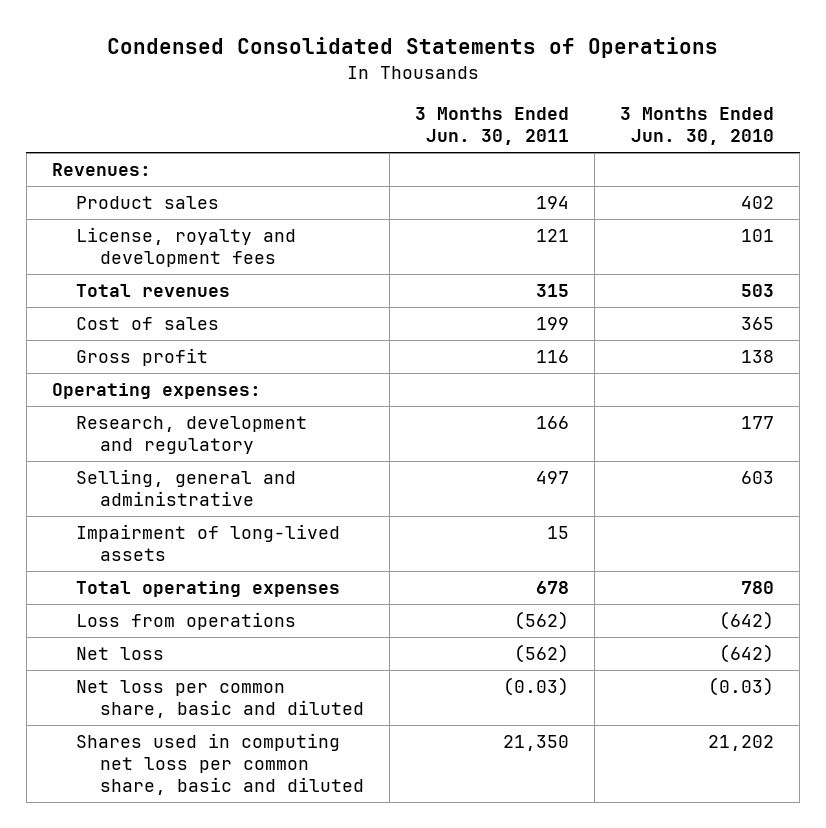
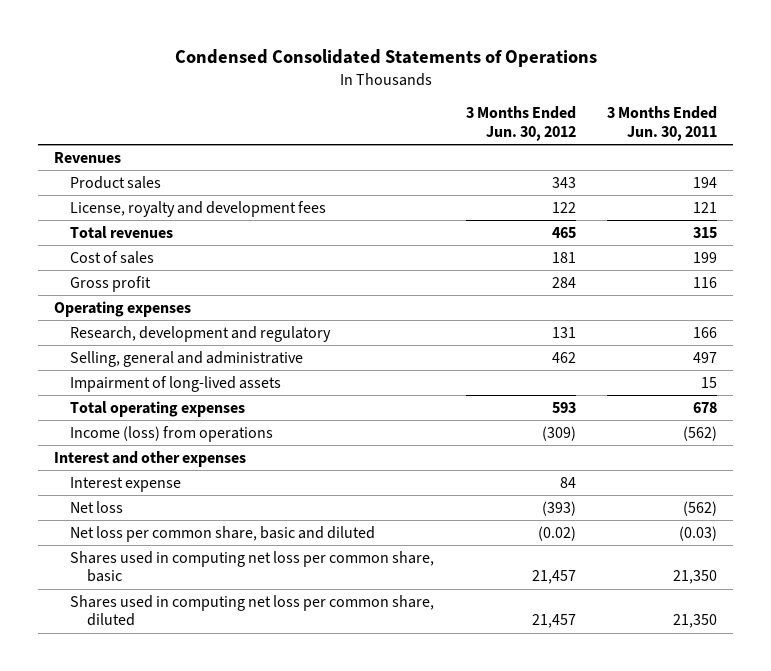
[620,107,775,146] 3 Months Ended Jun. 30, 2010 -> none
none -> [465,106,576,141] 3 Months Ended Jun. 30, 2012
[51,163,151,177] Revenues: -> [53,151,121,163] Revenues
[51,383,261,400] Operating expenses: -> [53,300,191,317] Operating expenses
[75,612,296,631] Loss from operations -> [70,425,274,442] Income (loss) from operations
none -> [53,450,246,467] Interest and other expenses
none -> [70,476,182,492] Interest expense
[75,733,364,796] Shares used in computing net loss per common share, basic and diluted -> [70,550,435,583] Shares used in computing net loss per common share, basic
none -> [70,594,435,627] Shares used in computing net loss per common share, diluted

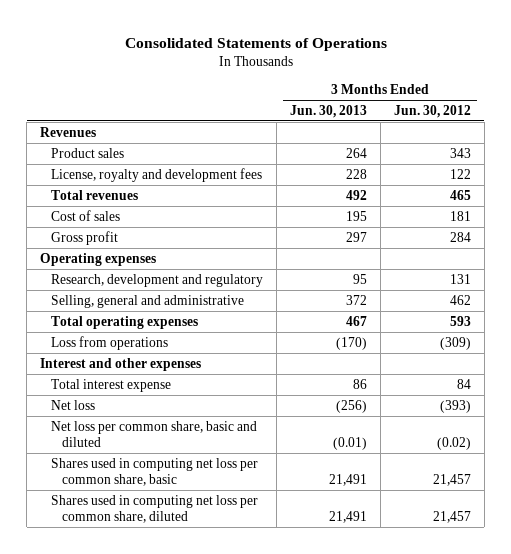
[174,48,597,67] Condensed Consolidated Statements of Operations -> [124,37,387,51] Consolidated Statements of Operations
[607,106,718,141] 3 Months Ended Jun. 30, 2011 -> none
none -> [289,104,367,118] Jun. 30, 2013
[70,375,282,392] Impairment of long-lived assets -> none
[70,425,274,442] Income (loss) from operations -> [50,335,168,350] Loss from operations
[70,476,182,492] Interest expense -> [50,378,171,392] Total interest expense

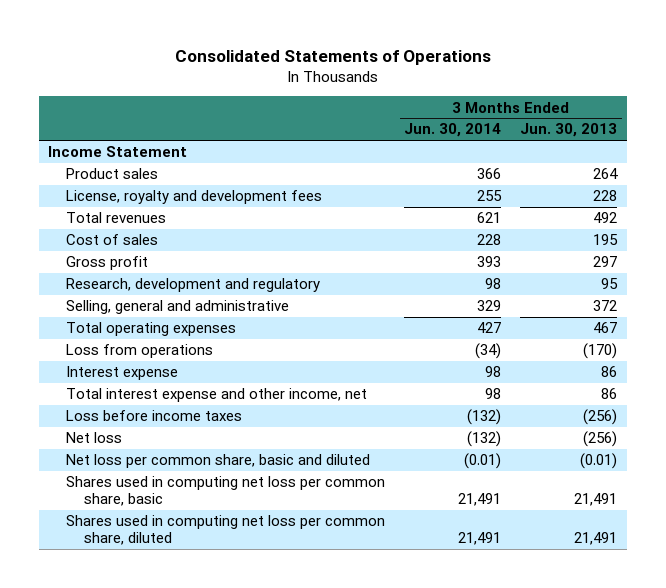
[393,104,471,118] Jun. 30, 2012 -> none
none -> [404,123,502,138] Jun. 30, 2014
[40,126,97,137] Revenues -> none
none -> [48,146,188,158] Income Statement
[40,252,157,266] Operating expenses -> none
[40,357,202,371] Interest and other expenses -> none
[50,378,171,392] Total interest expense -> [66,366,179,381] Interest expense
none -> [66,388,368,403] Total interest expense and other income, net
none -> [66,410,243,422] Loss before income taxes

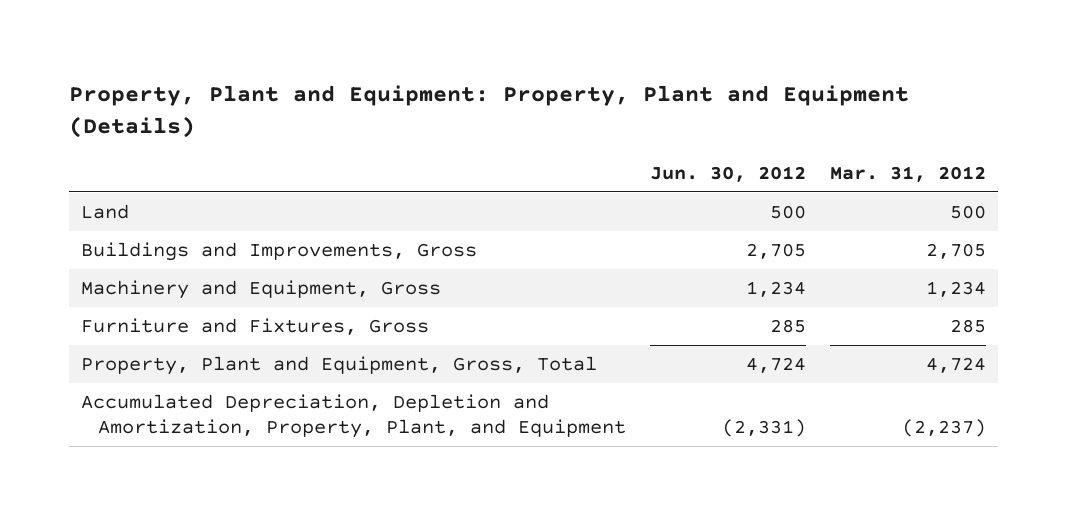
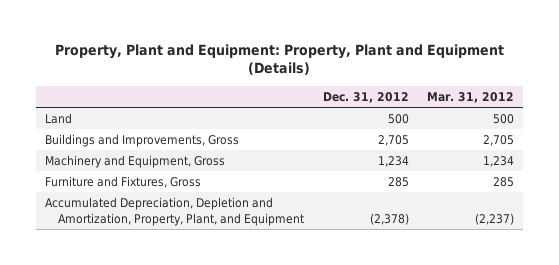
[650,165,807,182] Jun. 30, 2012 -> none
none -> [322,91,409,103] Dec. 31, 2012
[80,356,597,376] Property, Plant and Equipment, Gross, Total -> none

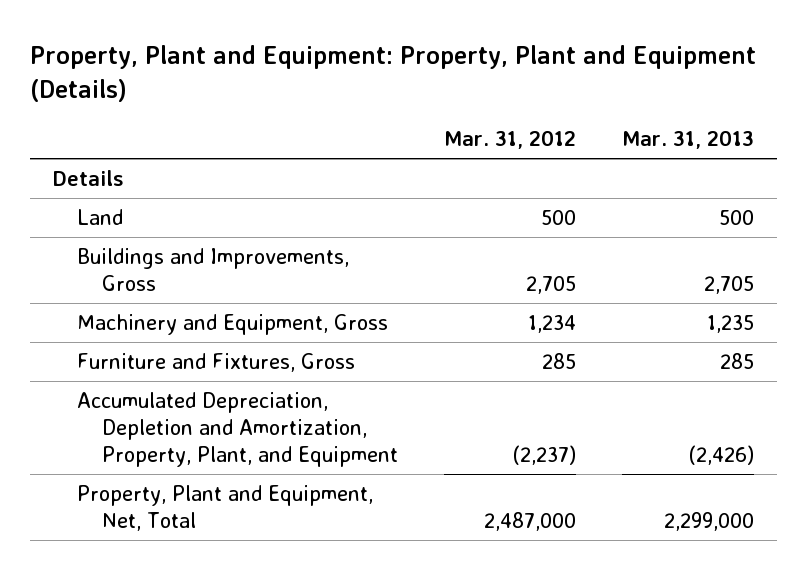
[322,91,409,103] Dec. 31, 2012 -> none
none -> [621,130,754,150] Mar. 31, 2013
none -> [53,169,125,186] Details
none -> [77,484,374,531] Property, Plant and Equipment, Net, Total

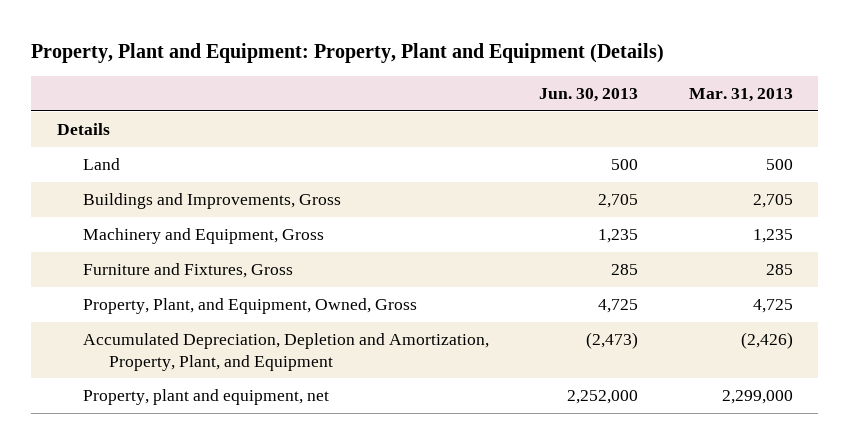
[443,130,576,150] Mar. 31, 2012 -> none
none -> [539,87,639,102] Jun. 30, 2013
none -> [82,298,417,315] Property, Plant, and Equipment, Owned, Gross
[77,484,374,531] Property, Plant and Equipment, Net, Total -> [82,389,329,406] Property, plant and equipment, net

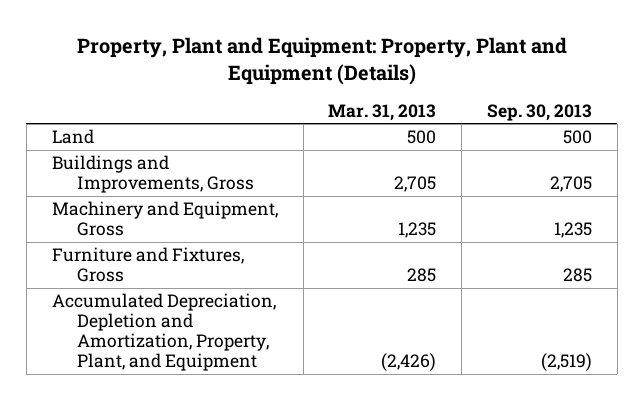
[539,87,639,102] Jun. 30, 2013 -> none
none -> [487,103,593,121] Sep. 30, 2013
[56,123,110,136] Details -> none
[82,298,417,315] Property, Plant, and Equipment, Owned, Gross -> none
[82,389,329,406] Property, plant and equipment, net -> none

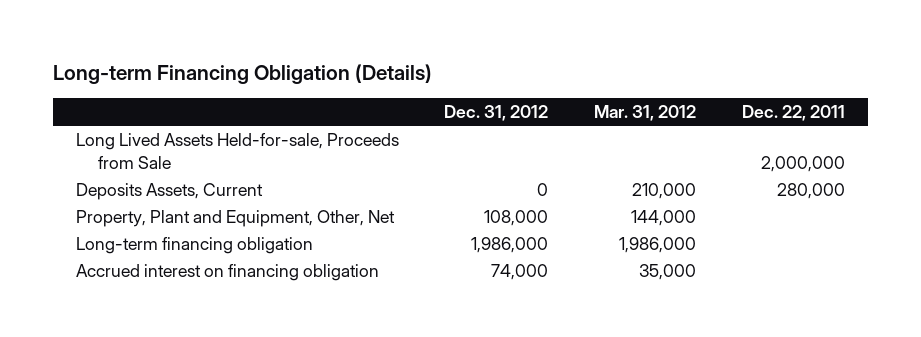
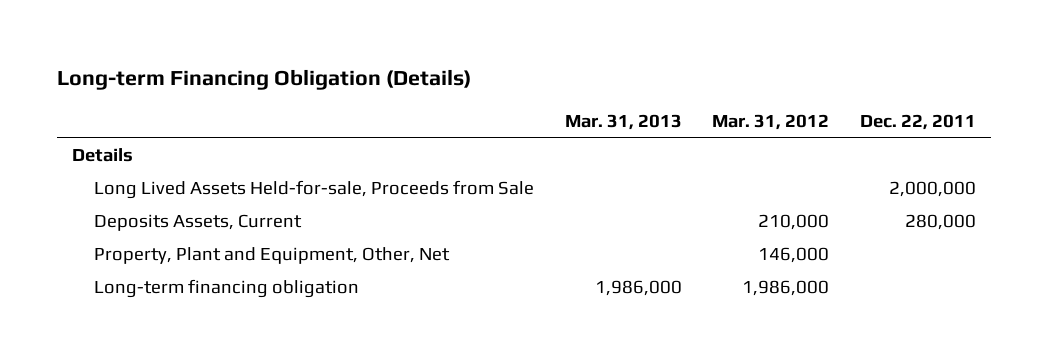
[444,105,549,122] Dec. 31, 2012 -> none
none -> [564,113,682,130] Mar. 31, 2013
none -> [71,147,133,162] Details
[631,210,697,227] 144,000 -> [758,246,830,263] 146,000
[75,264,379,282] Accrued interest on financing obligation -> none

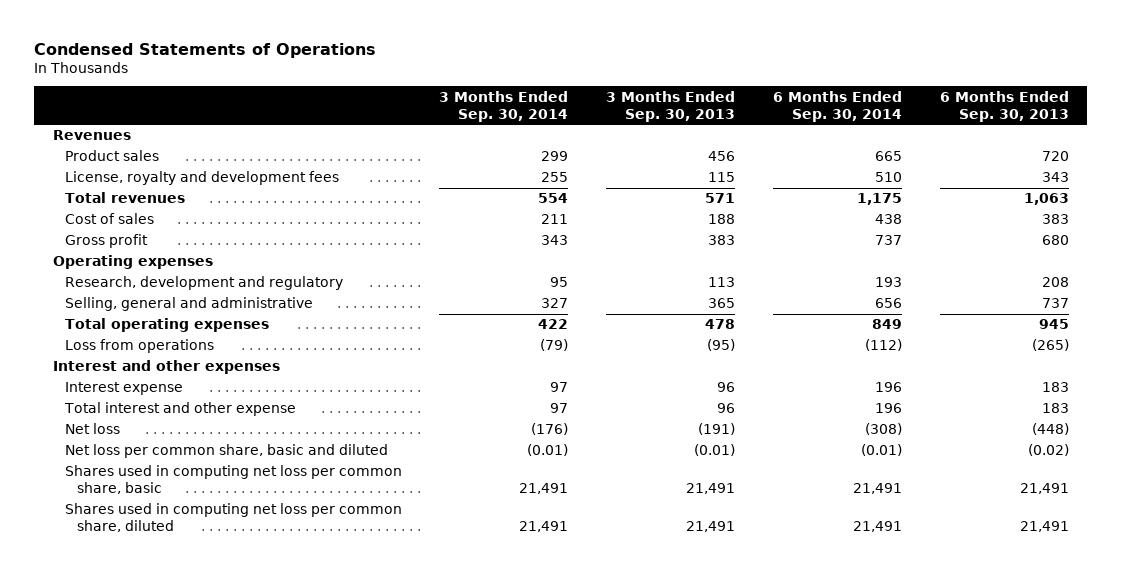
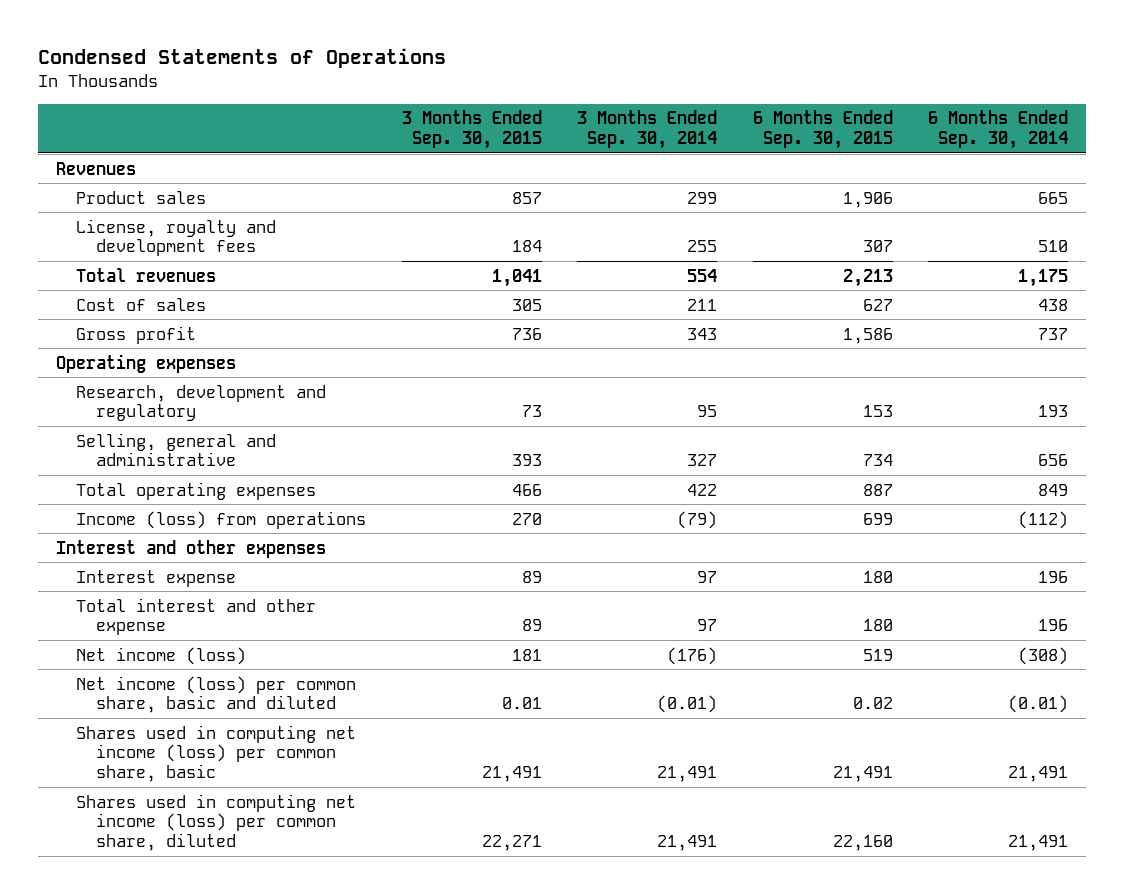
[606,90,736,122] 3 Months Ended Sep. 30, 2013 -> none
[939,90,1069,122] 6 Months Ended Sep. 30, 2013 -> none
none -> [401,110,542,150] 3 Months Ended Sep. 30, 2015
none -> [752,110,893,150] 6 Months Ended Sep. 30, 2015
[64,339,214,354] Loss from operations -> [76,510,367,529] Income (loss) from operations
[64,423,120,435] Net loss -> [76,646,247,665] Net income (loss)
[64,444,388,459] Net loss per common share, basic and diluted -> [76,675,357,714] Net income (loss) per common share, basic and diluted
[64,465,402,495] Shares used in computing net loss per common share, basic -> [76,724,357,783] Shares used in computing net income (loss) per common share, basic
[64,503,402,533] Shares used in computing net loss per common share, diluted -> [76,793,357,852] Shares used in computing net income (loss) per common share, diluted

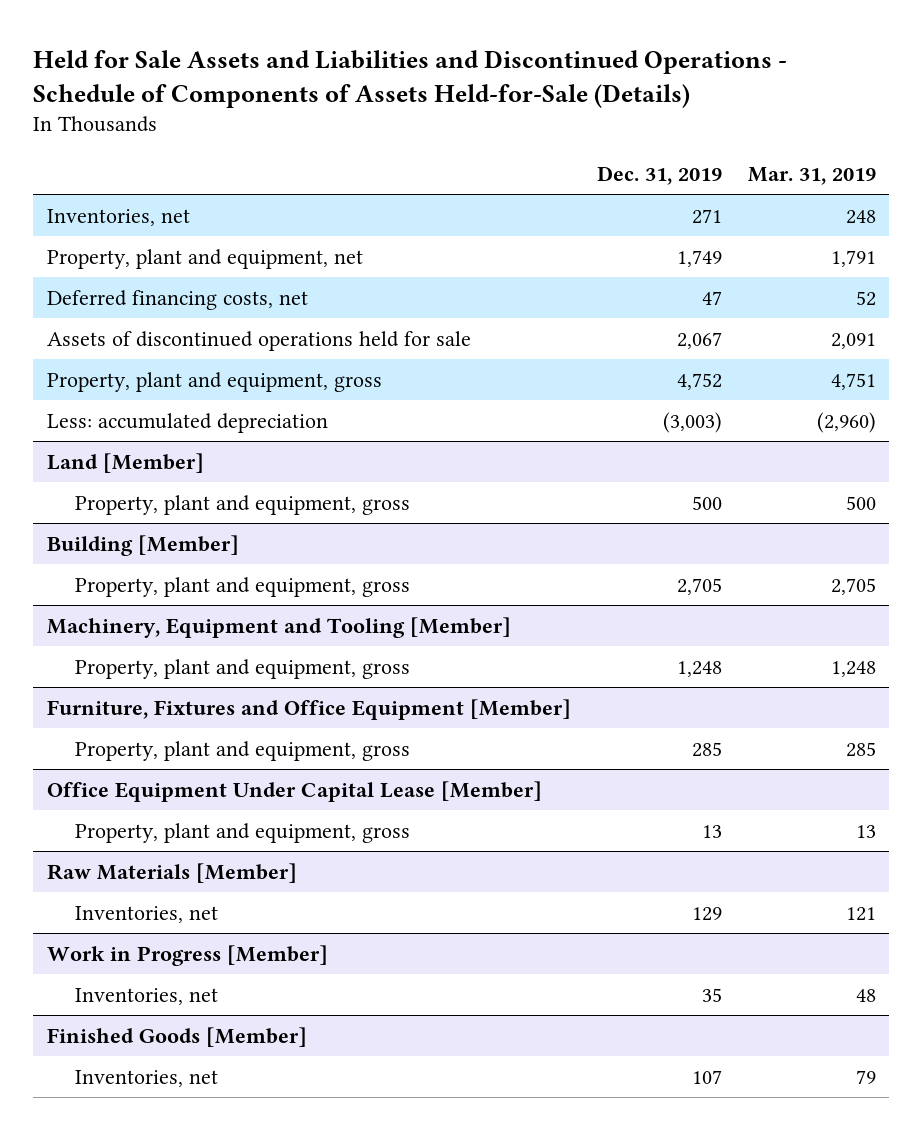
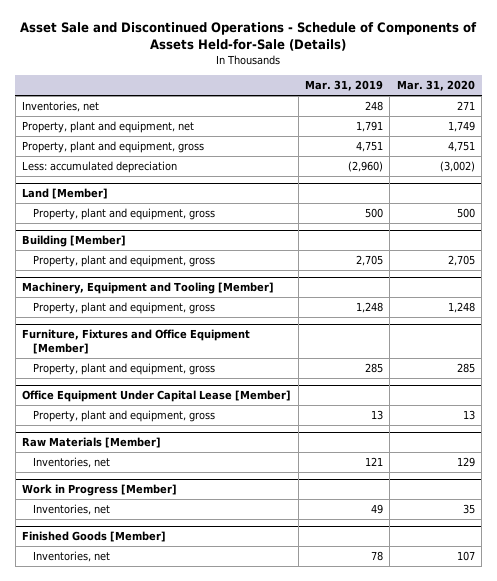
[33,49,788,108] Held for Sale Assets and Liabilities and Discontinued Operations - Schedule of Components of Assets Held-for-Sale (Details) -> [20,22,478,52] Asset Sale and Discontinued Operations - Schedule of Components of Assets Held-for-Sale (Details)
[596,166,722,186] Dec. 31, 2019 -> none
none -> [396,80,475,92] Mar. 31, 2020
[46,289,308,310] Deferred financing costs, net -> none
[46,330,471,351] Assets of discontinued operations held for sale -> none
[855,988,876,1002] 48 -> [370,503,383,514] 49
[855,1069,876,1084] 79 -> [370,550,383,561] 78

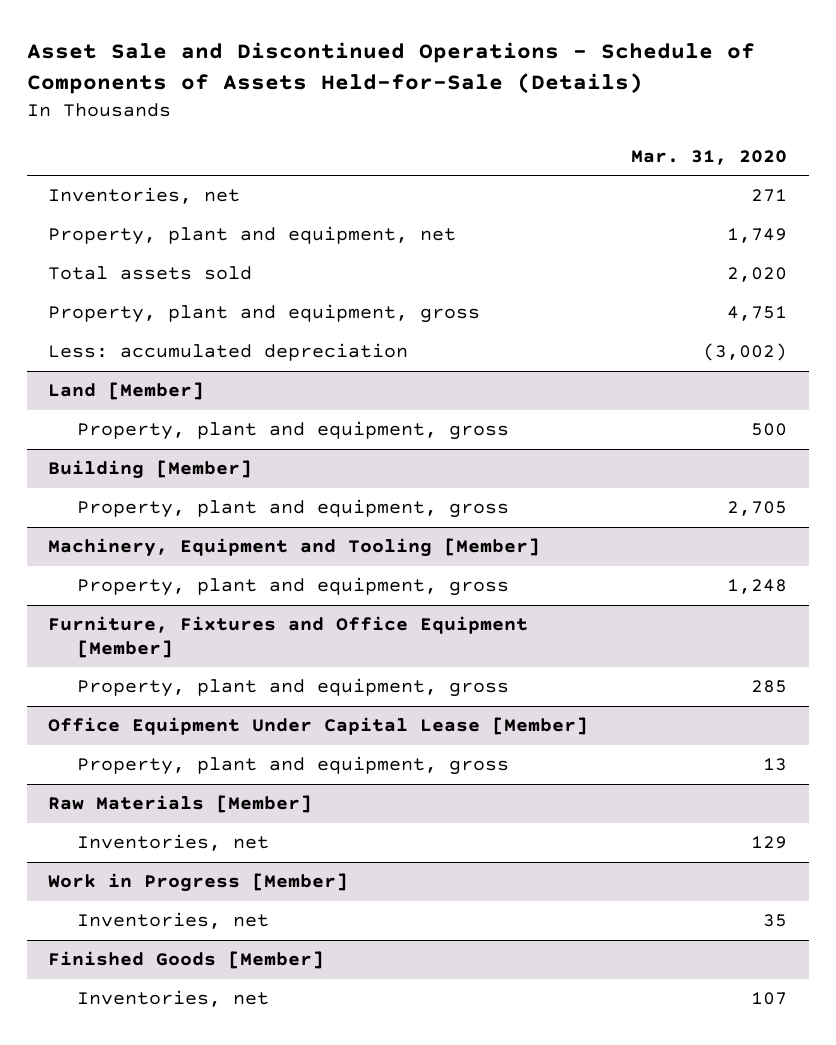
[304,80,383,92] Mar. 31, 2019 -> none
none -> [48,266,253,281] Total assets sold

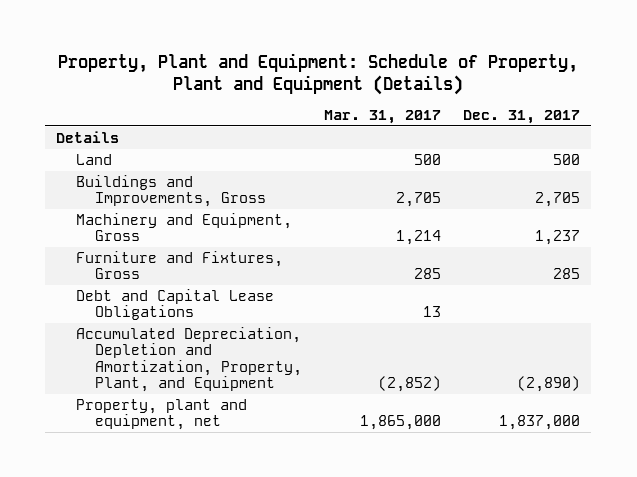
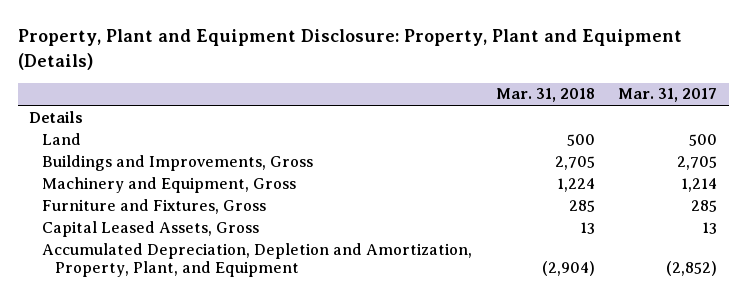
[58,52,579,95] Property, Plant and Equipment: Schedule of Property, Plant and Equipment (Details) -> [17,29,682,70] Property, Plant and Equipment Disclosure: Property, Plant and Equipment (Details)
[463,109,581,124] Dec. 31, 2017 -> none
none -> [495,88,595,103] Mar. 31, 2018
[75,288,274,321] Debt and Capital Lease Obligations -> none
none -> [42,220,260,237] Capital Leased Assets, Gross
[75,398,247,431] Property, plant and equipment, net -> none

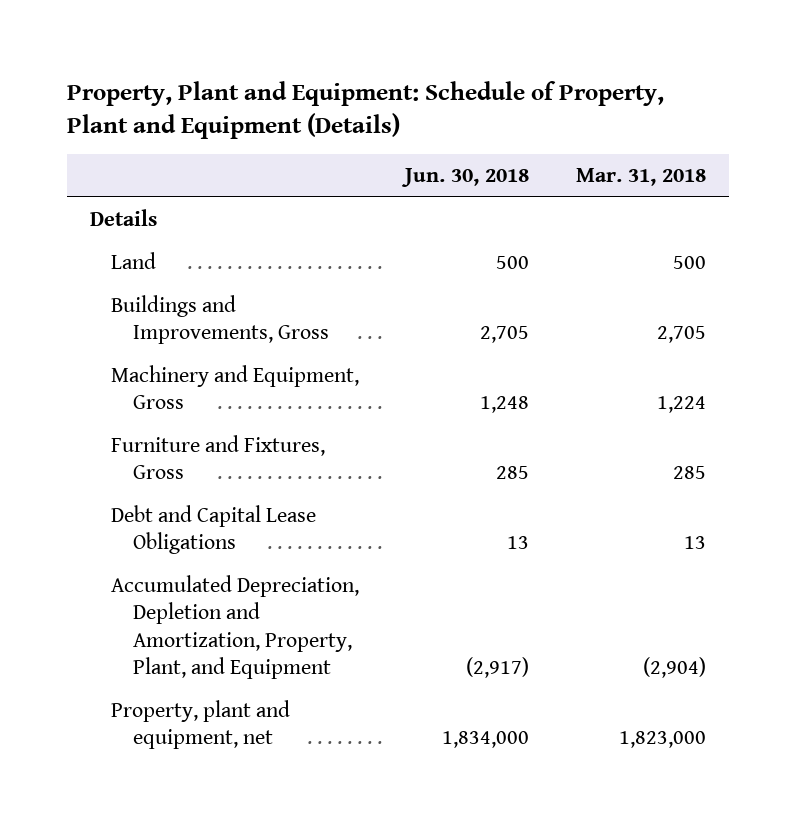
[17,29,682,70] Property, Plant and Equipment Disclosure: Property, Plant and Equipment (Details) -> [66,80,664,139] Property, Plant and Equipment: Schedule of Property, Plant and Equipment (Details)
[617,88,717,103] Mar. 31, 2017 -> none
none -> [401,167,530,187] Jun. 30, 2018
[42,220,260,237] Capital Leased Assets, Gross -> none
none -> [111,504,317,555] Debt and Capital Lease Obligations
none -> [111,699,291,750] Property, plant and equipment, net

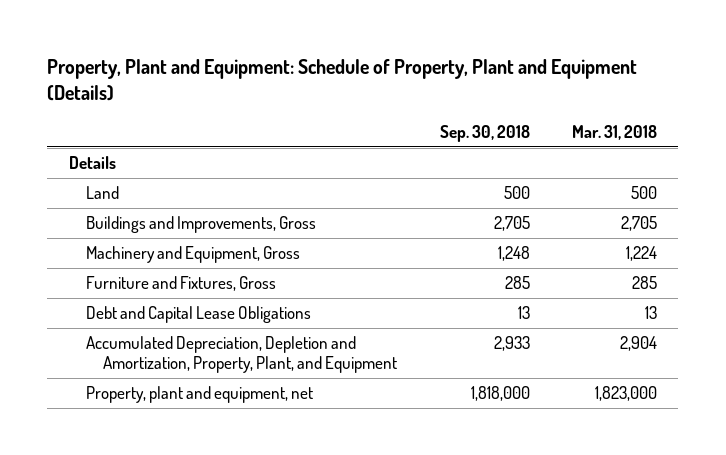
[401,167,530,187] Jun. 30, 2018 -> none
none -> [439,124,530,142] Sep. 30, 2018
[642,657,706,679] (2,904) -> [620,336,658,352] 2,904

